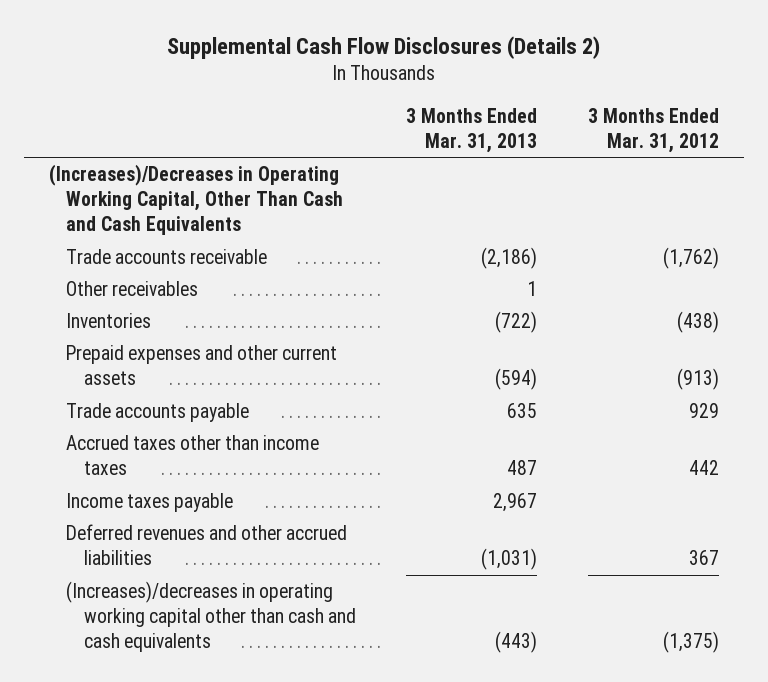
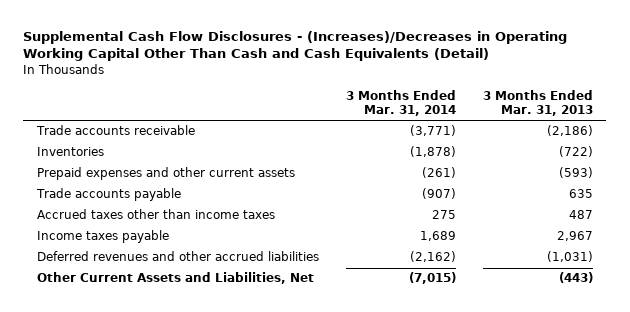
[166,35,600,59] Supplemental Cash Flow Disclosures (Details 2) -> [23,30,568,62] Supplemental Cash Flow Disclosures - (Increases)/Decreases in Operating Working Capital Other Than Cash and Cash Equivalents (Detail)
[587,107,719,153] 3 Months Ended Mar. 31, 2012 -> none
none -> [345,89,456,117] 3 Months Ended Mar. 31, 2014
[49,164,344,236] (Increases)/Decreases in Operating Working Capital, Other Than Cash and Cash Equivalents -> none
[66,281,199,297] Other receivables -> none
[495,368,538,391] (594) -> [558,167,593,179] (593)
[66,581,356,653] (Increases)/decreases in operating working capital other than cash and cash equivalents -> [36,272,314,285] Other Current Assets and Liabilities, Net

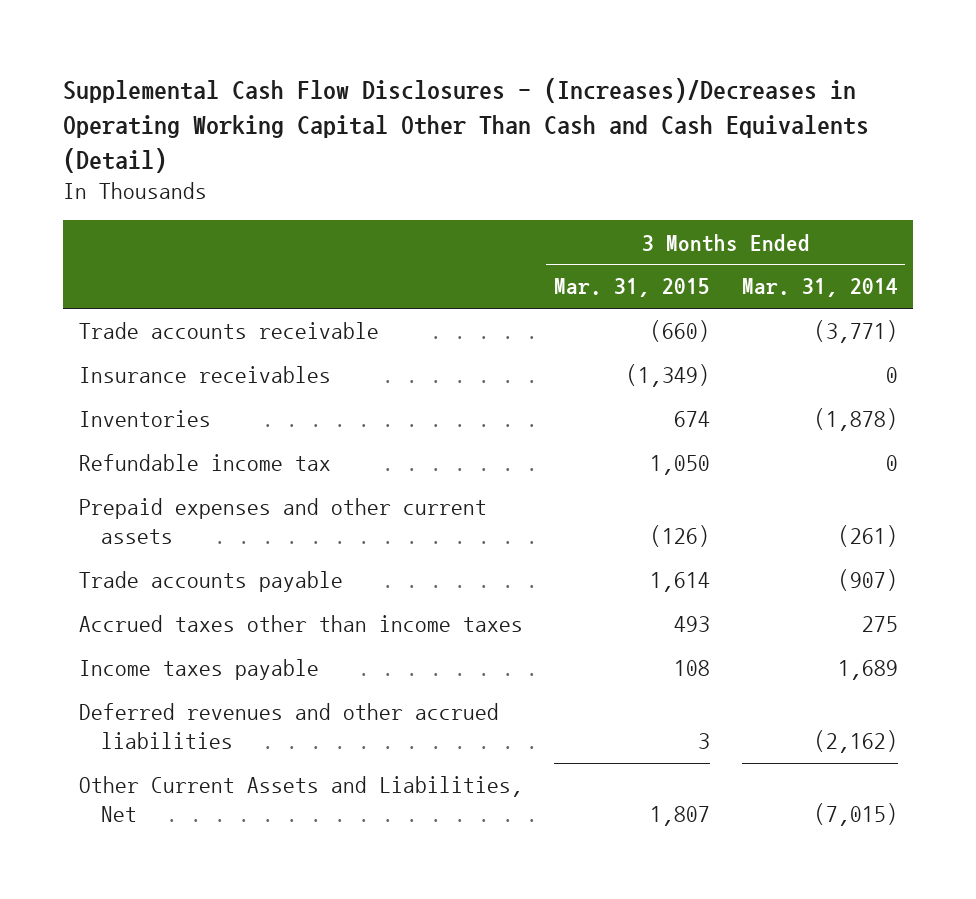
[482,89,593,117] 3 Months Ended Mar. 31, 2013 -> none
none -> [554,278,711,298] Mar. 31, 2015
none -> [78,366,331,384] Insurance receivables
none -> [78,454,331,472] Refundable income tax

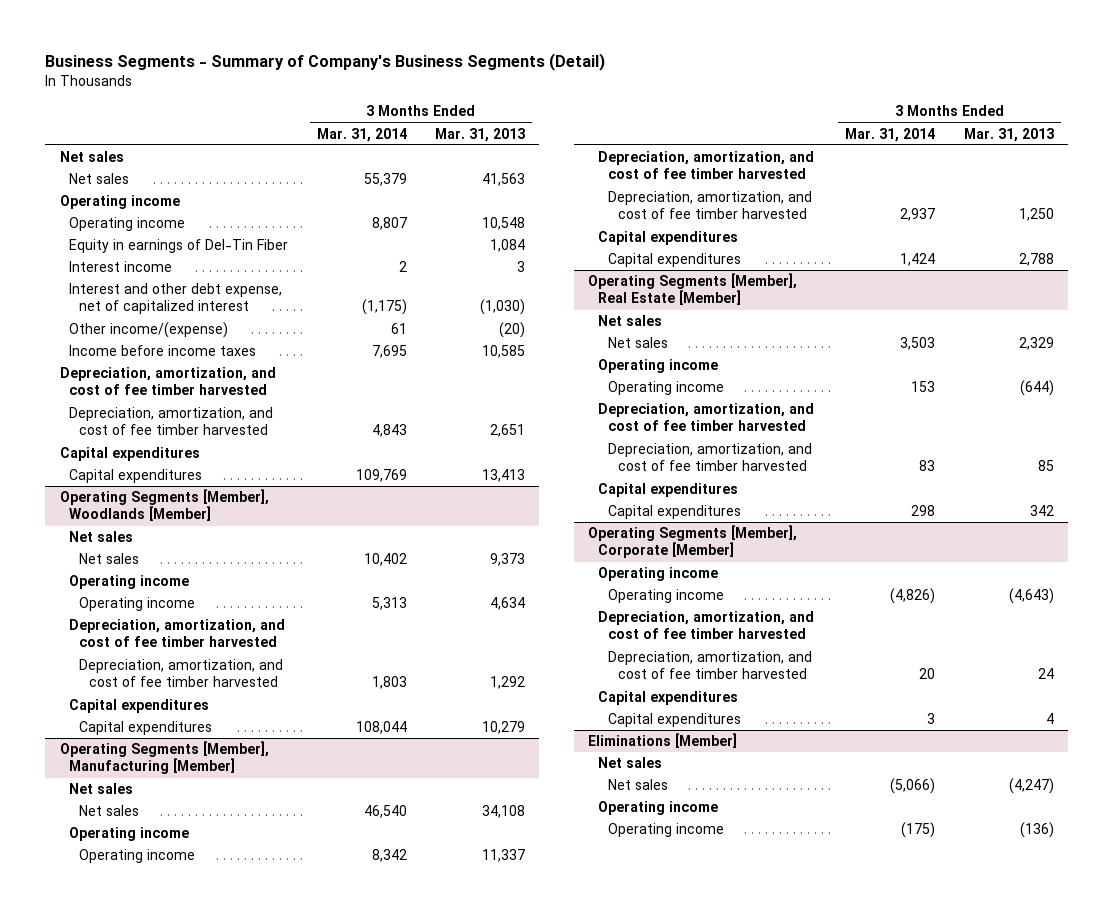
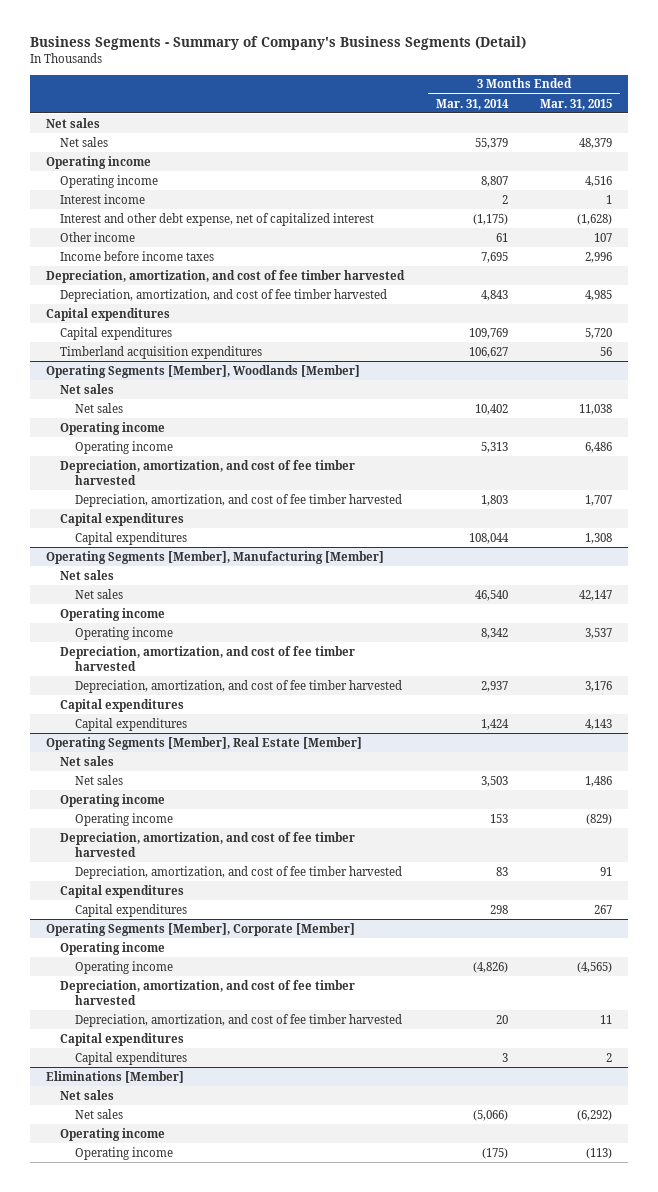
[434,127,525,142] Mar. 31, 2013 -> none
none -> [540,98,613,110] Mar. 31, 2015
[69,239,289,254] Equity in earnings of Del-Tin Fiber -> none
[69,322,229,339] Other income/(expense) -> [60,231,136,242] Other income
none -> [60,345,263,359] Timberland acquisition expenditures

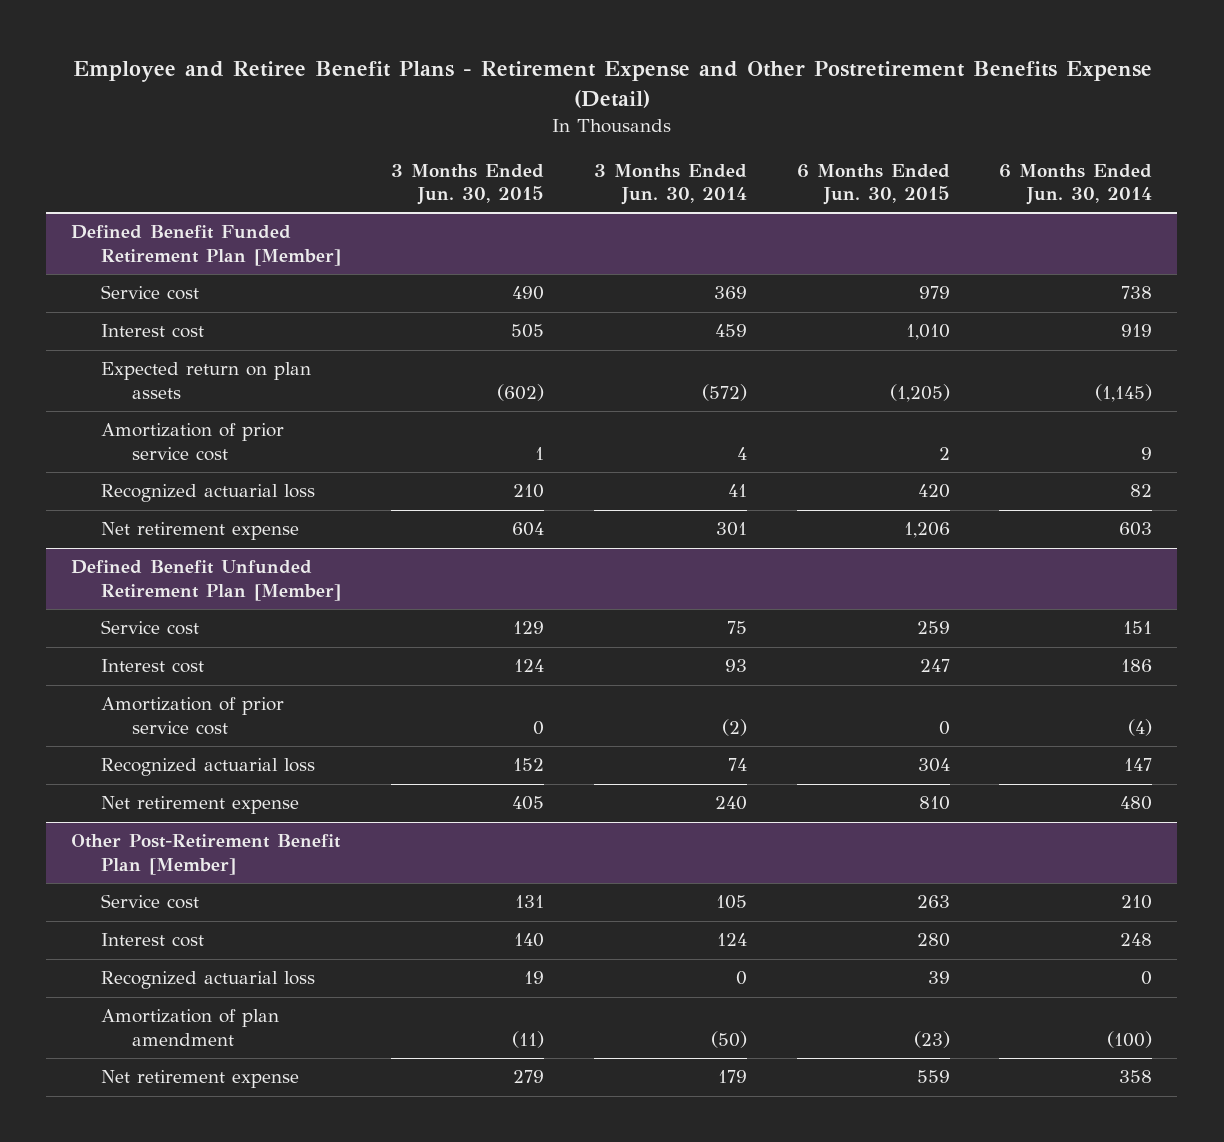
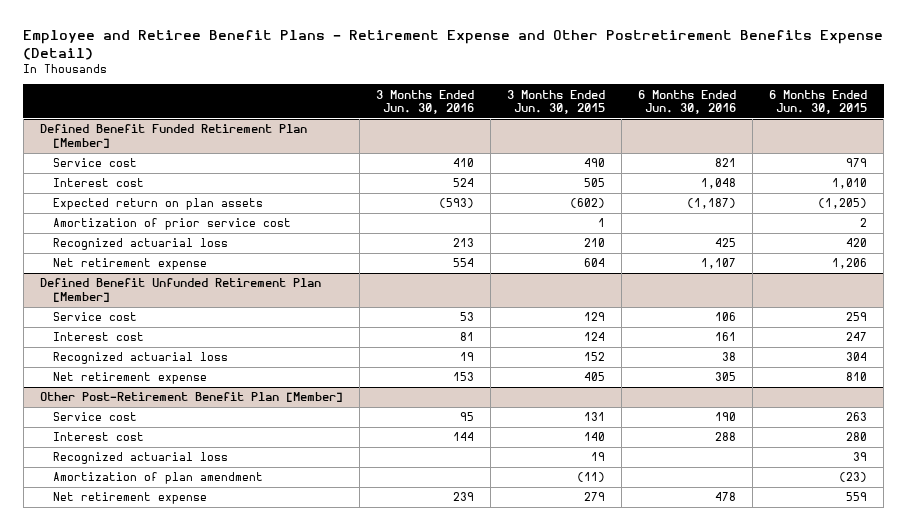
[593,163,747,205] 3 Months Ended Jun. 30, 2014 -> none
[999,163,1153,205] 6 Months Ended Jun. 30, 2014 -> none
none -> [375,89,474,114] 3 Months Ended Jun. 30, 2016
none -> [637,89,736,114] 6 Months Ended Jun. 30, 2016
[101,697,285,735] Amortization of prior service cost -> none

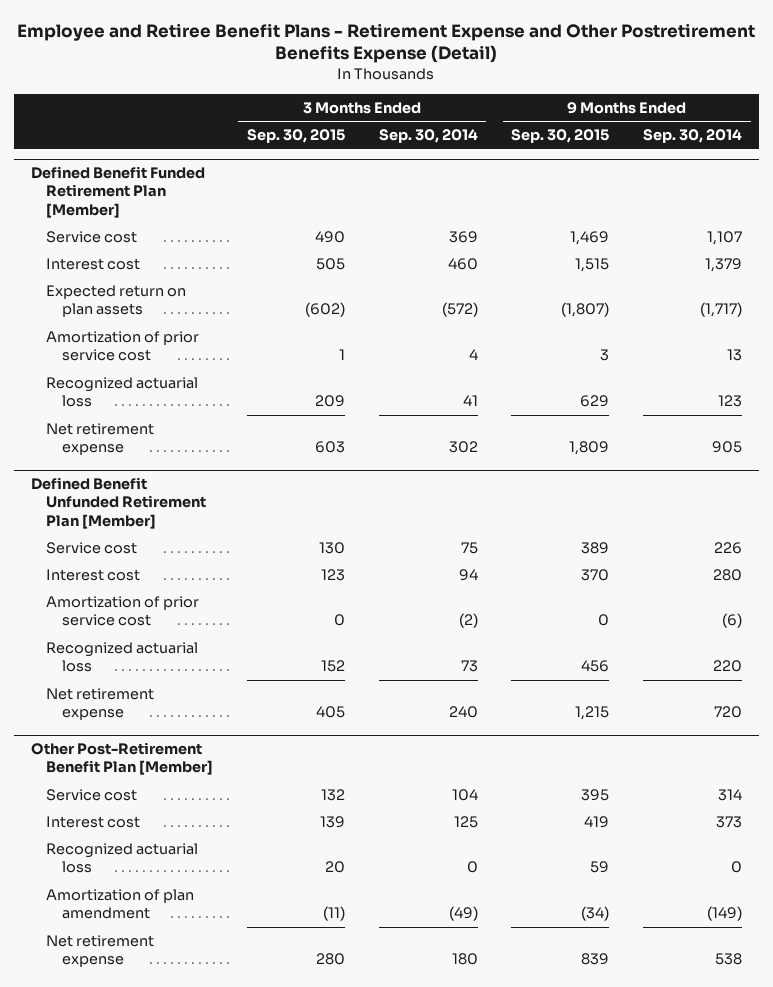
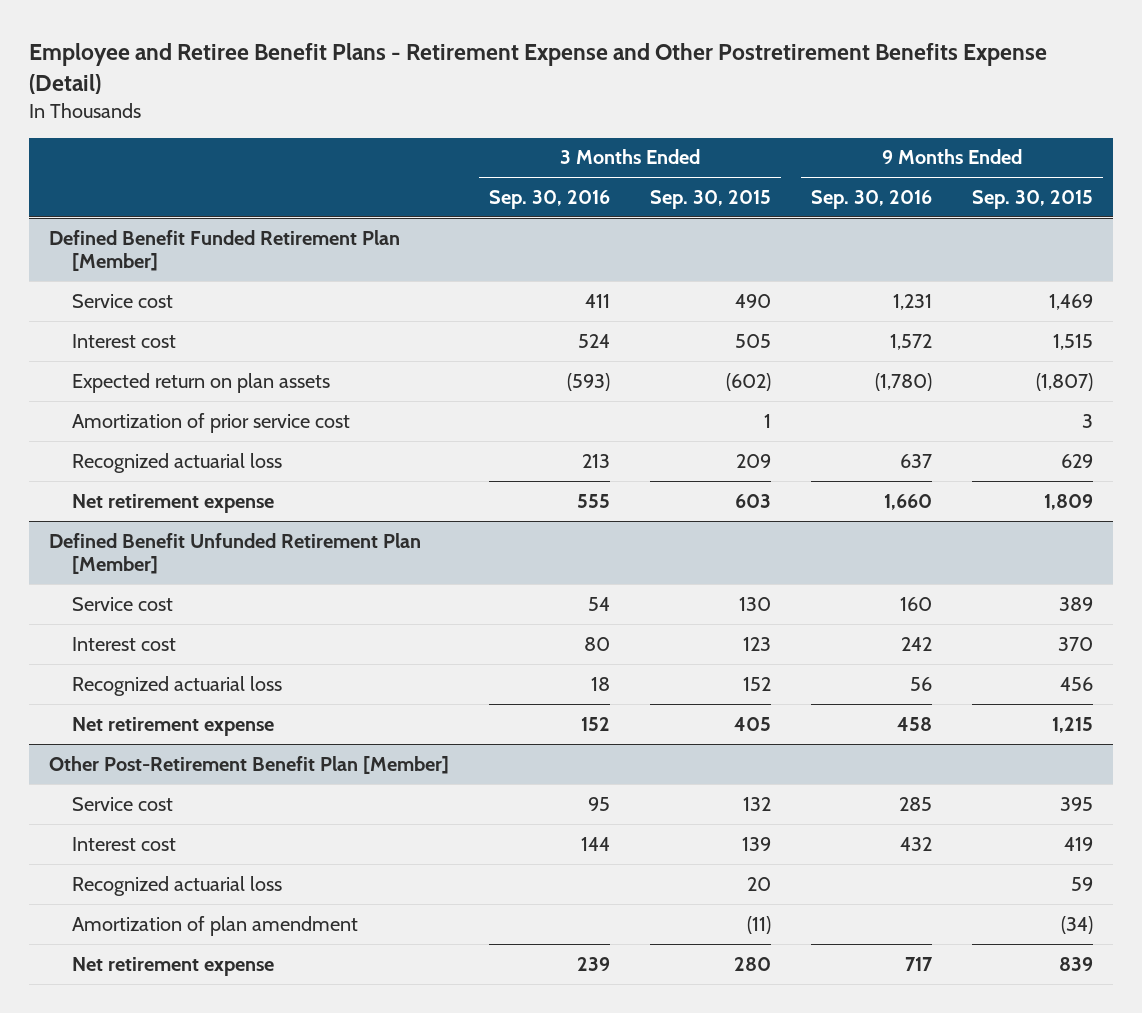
[378,129,478,144] Sep. 30, 2014 -> none
[643,129,743,144] Sep. 30, 2014 -> none
none -> [488,189,610,209] Sep. 30, 2016
none -> [811,189,933,209] Sep. 30, 2016
[46,596,200,627] Amortization of prior service cost -> none

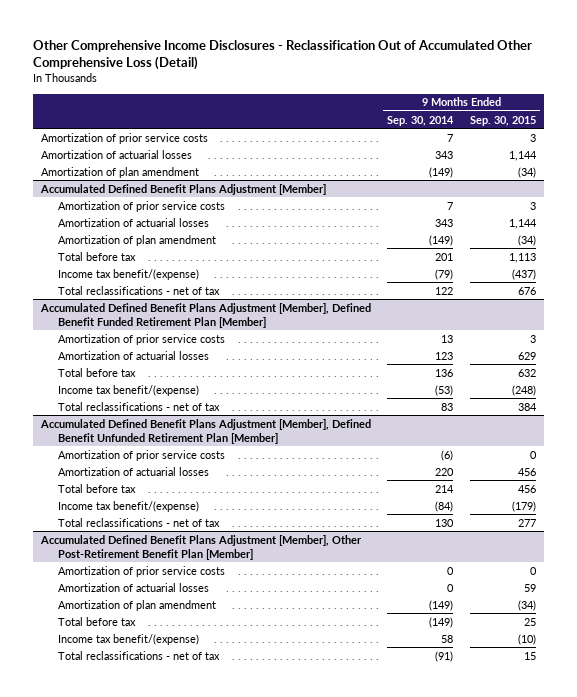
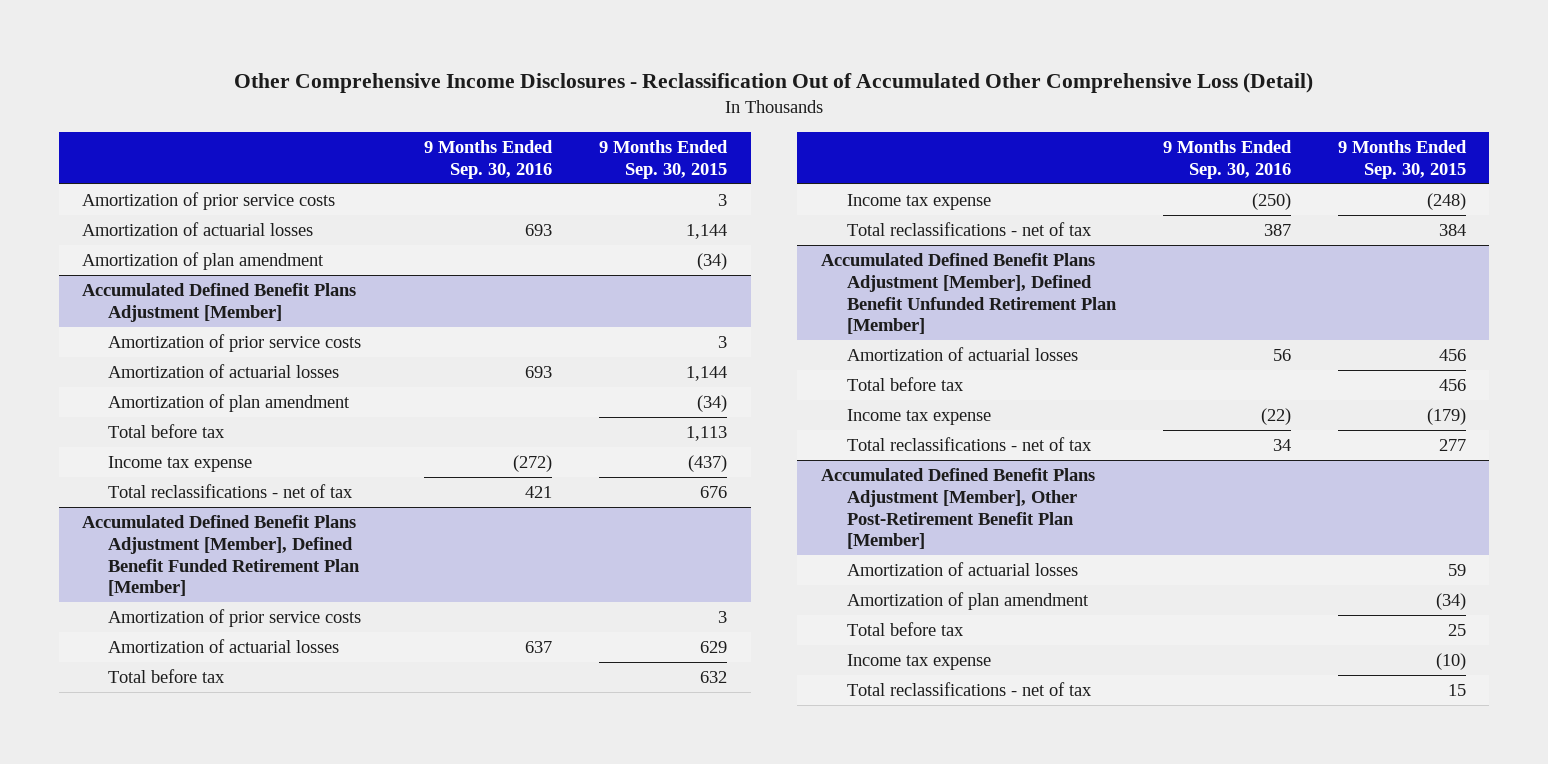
[387,115,455,126] Sep. 30, 2014 -> none
none -> [424,139,554,179] 9 Months Ended Sep. 30, 2016
[58,268,200,280] Income tax benefit/(expense) -> [108,456,253,473] Income tax expense
[58,384,200,396] Income tax benefit/(expense) -> [846,194,991,211] Income tax expense
[58,449,226,461] Amortization of prior service costs -> none
[58,500,200,512] Income tax benefit/(expense) -> [846,409,991,426] Income tax expense
[58,565,226,577] Amortization of prior service costs -> none
[58,633,200,645] Income tax benefit/(expense) -> [846,654,991,671] Income tax expense

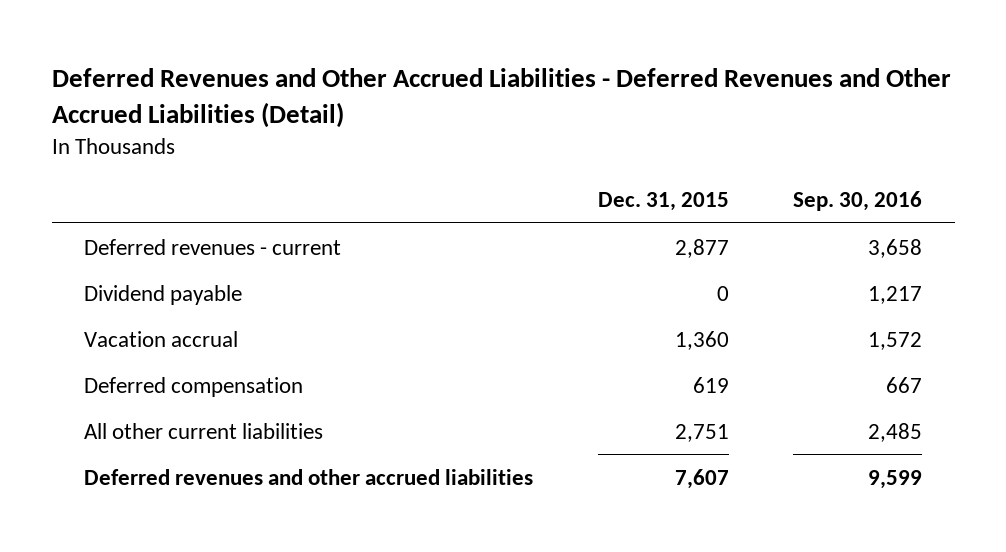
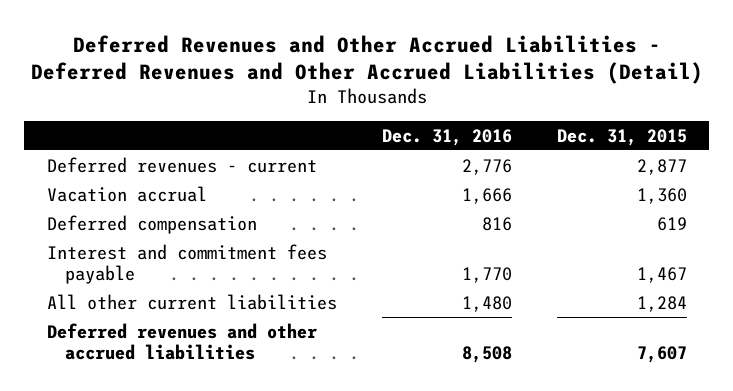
[793,191,923,212] Sep. 30, 2016 -> none
none -> [381,128,512,146] Dec. 31, 2016
[83,284,242,305] Dividend payable -> none
none -> [46,243,327,285] Interest and commitment fees payable
[674,423,729,442] 2,751 -> [636,295,687,312] 1,284

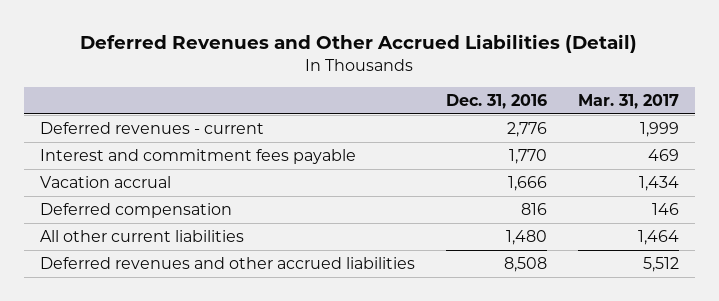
[30,34,703,85] Deferred Revenues and Other Accrued Liabilities - Deferred Revenues and Other Accrued Liabilities (Detail) -> [80,34,638,54] Deferred Revenues and Other Accrued Liabilities (Detail)
[556,128,687,146] Dec. 31, 2015 -> none
none -> [578,94,680,110] Mar. 31, 2017
[46,243,327,285] Interest and commitment fees payable -> [39,149,356,165] Interest and commitment fees payable

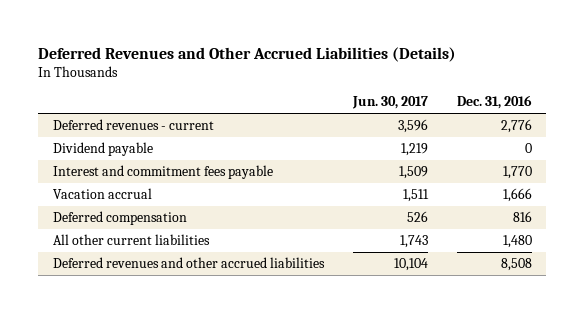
[80,34,638,54] Deferred Revenues and Other Accrued Liabilities (Detail) -> [38,46,457,62] Deferred Revenues and Other Accrued Liabilities (Details)
[578,94,680,110] Mar. 31, 2017 -> none
none -> [351,96,428,110] Jun. 30, 2017
none -> [52,142,153,157] Dividend payable

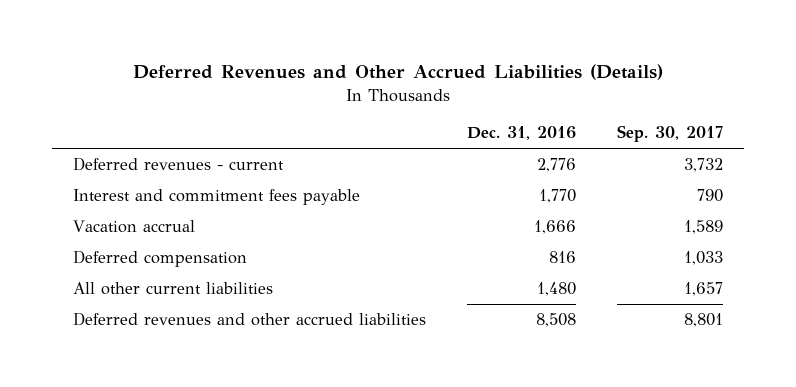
[351,96,428,110] Jun. 30, 2017 -> none
none -> [617,125,724,143] Sep. 30, 2017
[52,142,153,157] Dividend payable -> none

